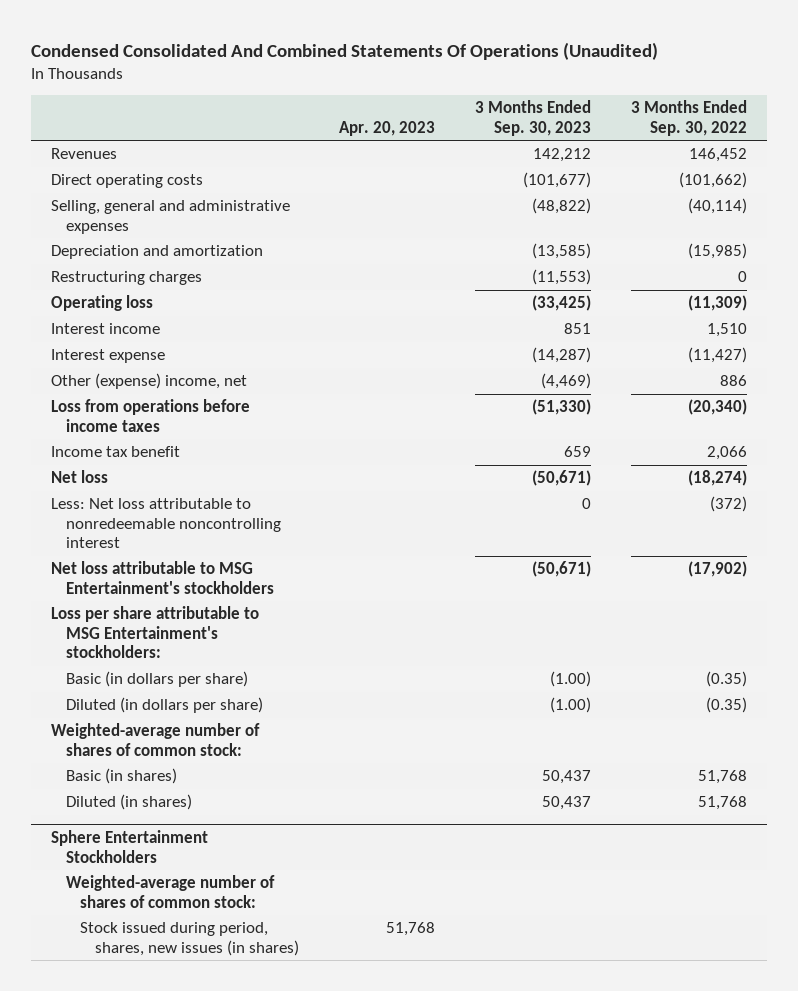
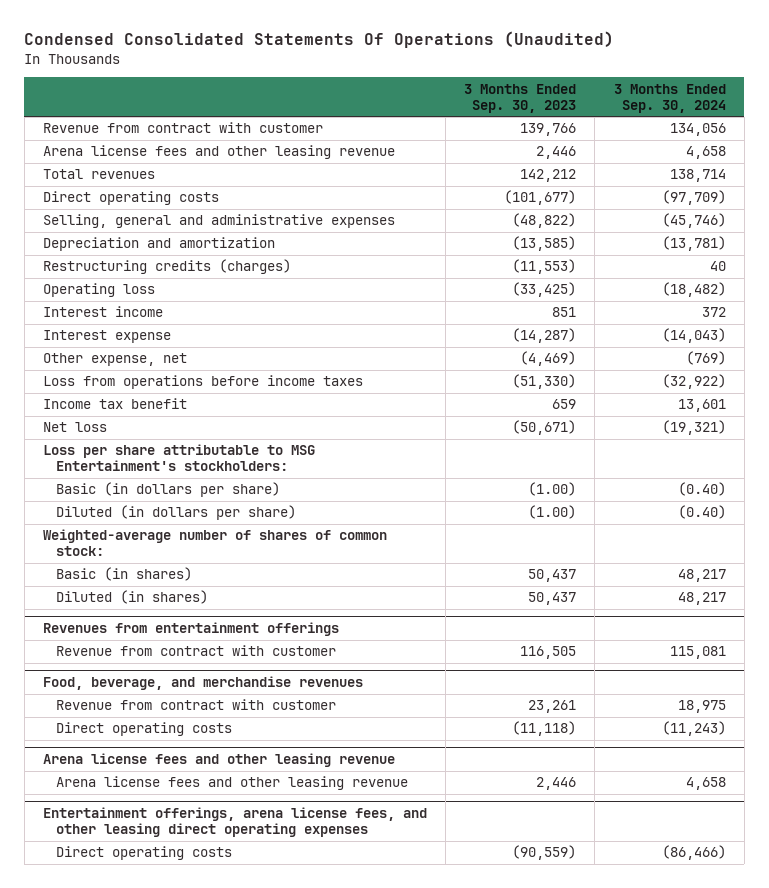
[31,41,659,60] Condensed Consolidated And Combined Statements Of Operations (Unaudited) -> [24,31,615,49] Condensed Consolidated Statements Of Operations (Unaudited)
[338,120,435,136] Apr. 20, 2023 -> none
[630,100,747,136] 3 Months Ended Sep. 30, 2022 -> none
none -> [613,83,726,113] 3 Months Ended Sep. 30, 2024
none -> [42,122,323,134] Revenue from contract with customer
none -> [42,145,395,160] Arena license fees and other leasing revenue
[51,148,118,160] Revenues -> [42,169,155,180] Total revenues
[51,271,203,286] Restructuring charges -> [42,259,291,275] Restructuring credits (charges)
[51,373,248,390] Other (expense) income, net -> [42,353,187,367] Other expense, net
[51,498,281,549] Less: Net loss attributable to nonredeemable noncontrolling interest -> none
[51,561,274,594] Net loss attributable to MSG Entertainment's stockholders -> none
[51,830,209,863] Sphere Entertainment Stockholders -> none
[65,875,275,908] Weighted-average number of shares of common stock: -> none
[80,922,300,956] Stock issued during period, shares, new issues (in shares) -> none
none -> [42,622,339,637] Revenues from entertainment offerings
none -> [56,645,337,657] Revenue from contract with customer
none -> [42,676,363,691] Food, beverage, and merchandise revenues
none -> [56,699,337,711] Revenue from contract with customer
none -> [56,722,233,737] Direct operating costs
none -> [42,753,395,768] Arena license fees and other leasing revenue
none -> [56,776,409,791] Arena license fees and other leasing revenue
none -> [42,807,427,838] Entertainment offerings, arena license fees, and other leasing direct operating expenses
none -> [56,846,233,861] Direct operating costs

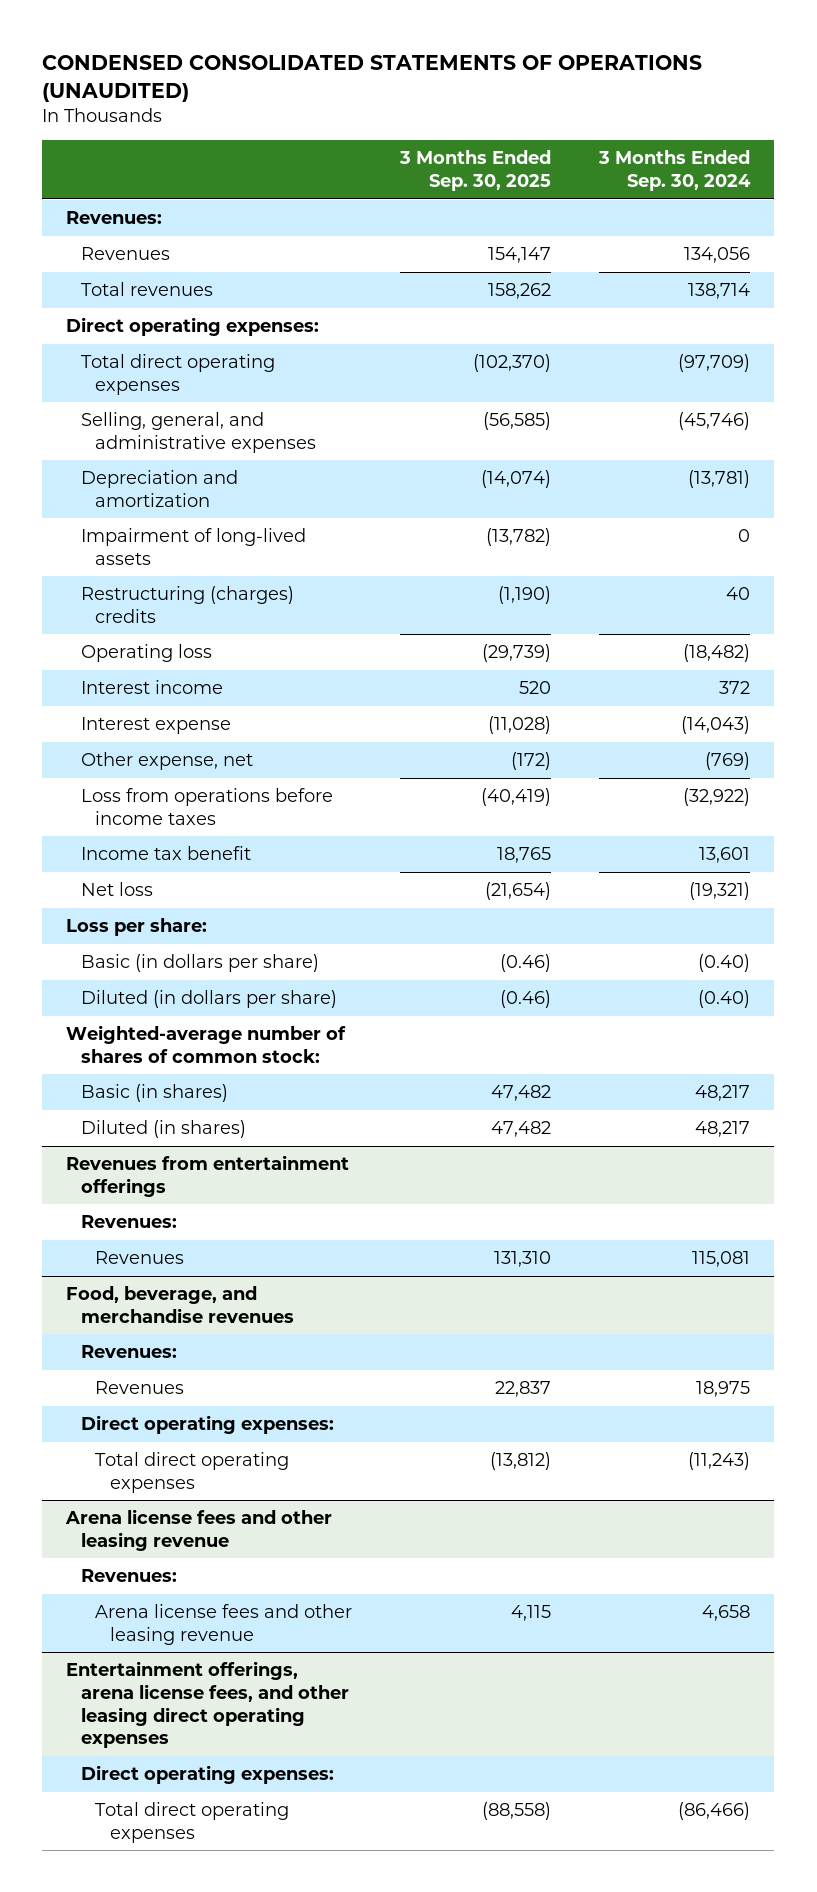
[24,31,615,49] Condensed Consolidated Statements Of Operations (Unaudited) -> [42,55,703,103] CONDENSED CONSOLIDATED STATEMENTS OF OPERATIONS (UNAUDITED)
[464,83,577,113] 3 Months Ended Sep. 30, 2023 -> none
none -> [399,150,552,192] 3 Months Ended Sep. 30, 2025
[42,145,395,160] Arena license fees and other leasing revenue -> none
none -> [66,211,163,225] Revenues:
[42,122,323,134] Revenue from contract with customer -> [80,247,170,261] Revenues
none -> [66,317,320,337] Direct operating expenses:
[42,191,219,206] Direct operating costs -> [80,354,275,395] Total direct operating expenses
[42,214,395,229] Selling, general and administrative expenses -> [80,412,317,453] Selling, general, and administrative expenses
none -> [80,528,306,565] Impairment of long-lived assets
[42,259,291,275] Restructuring credits (charges) -> [80,586,294,623] Restructuring (charges) credits
[42,444,315,472] Loss per share attributable to MSG Entertainment's stockholders: -> [66,918,208,937] Loss per share:
none -> [80,1215,177,1229] Revenues:
[56,645,337,657] Revenue from contract with customer -> [95,1251,185,1265] Revenues
none -> [80,1345,177,1359] Revenues:
[56,699,337,711] Revenue from contract with customer -> [95,1381,185,1395] Revenues
none -> [80,1415,334,1435] Direct operating expenses:
[56,722,233,737] Direct operating costs -> [95,1452,290,1493] Total direct operating expenses
none -> [80,1569,177,1583] Revenues:
none -> [80,1765,334,1785] Direct operating expenses:
[56,846,233,861] Direct operating costs -> [95,1802,290,1843] Total direct operating expenses

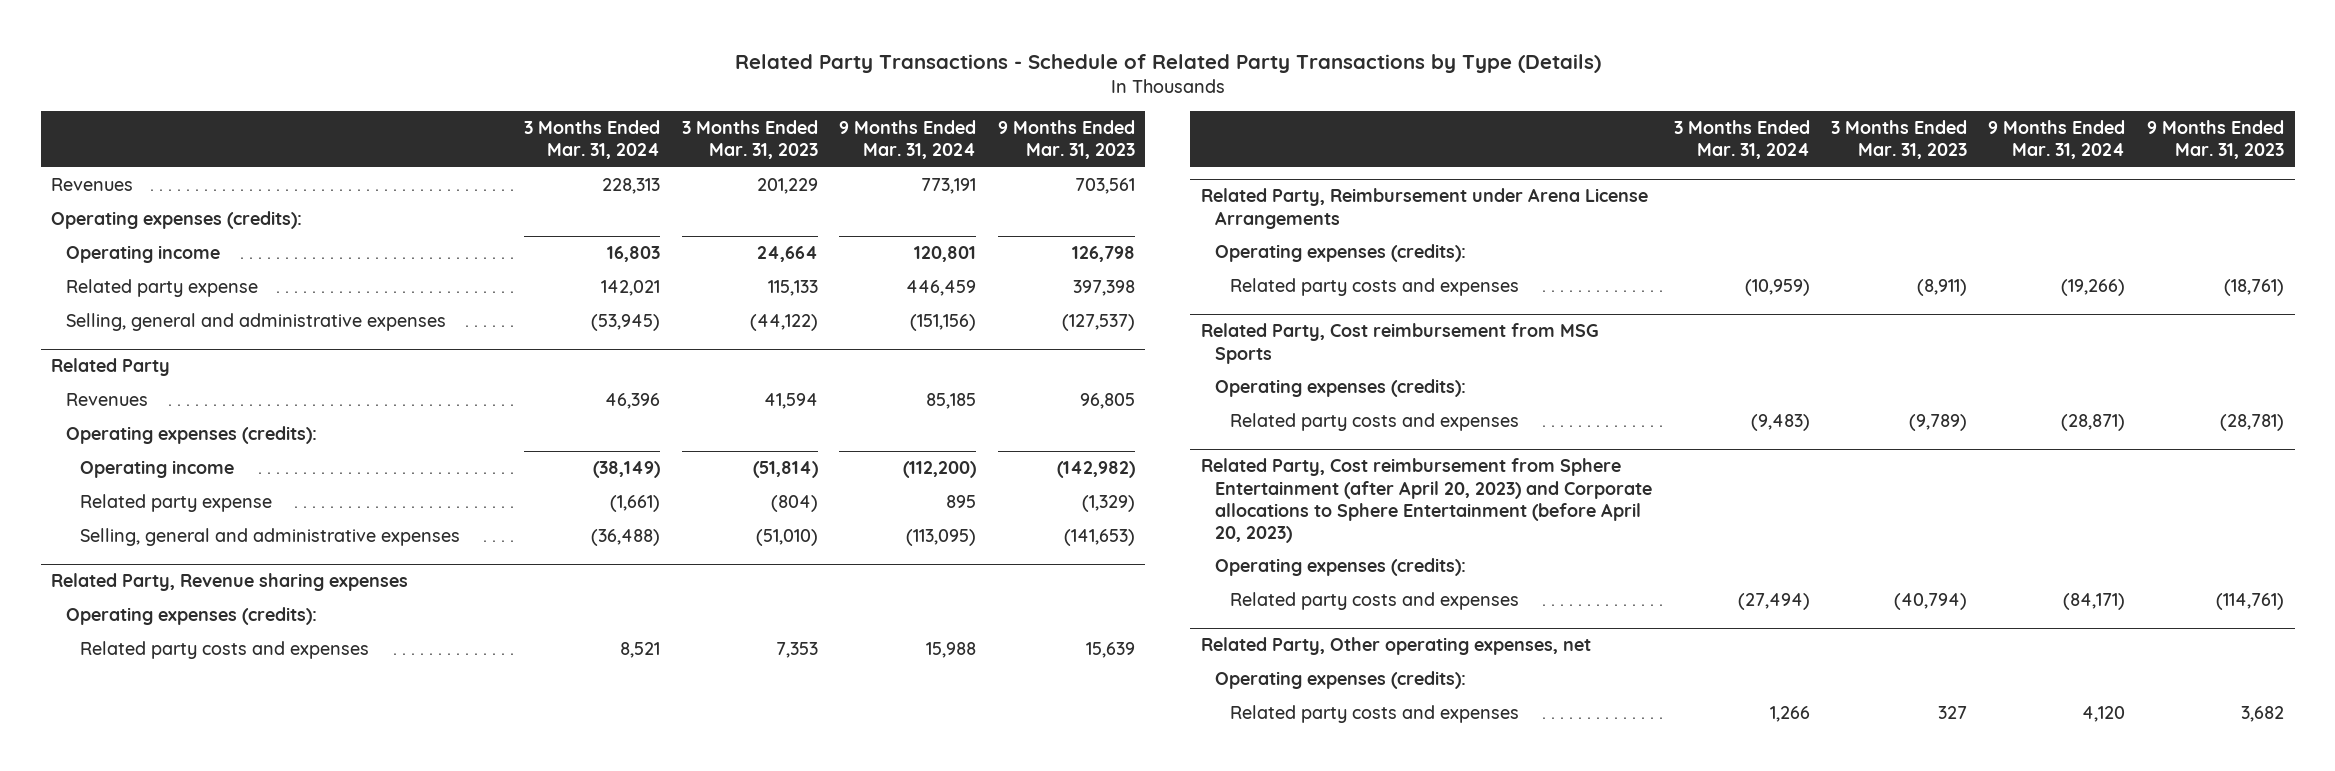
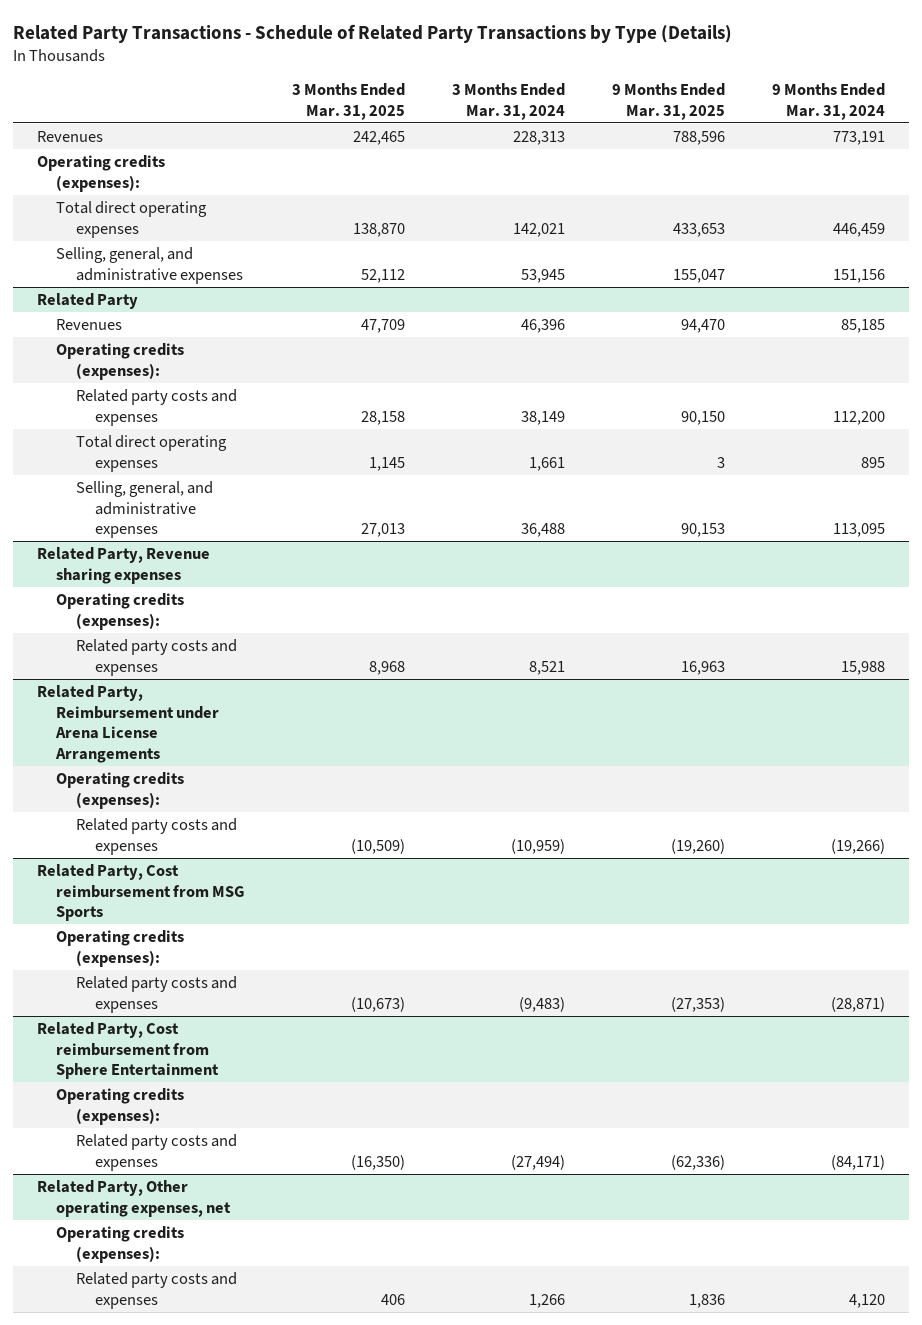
[681,119,818,160] 3 Months Ended Mar. 31, 2023 -> none
[997,119,1135,160] 9 Months Ended Mar. 31, 2023 -> none
none -> [292,83,406,120] 3 Months Ended Mar. 31, 2025
none -> [612,83,726,120] 9 Months Ended Mar. 31, 2025
[65,245,220,264] Operating income -> none
[51,211,303,230] Operating expenses (credits): -> [36,154,165,192] Operating credits (expenses):
[65,279,258,298] Related party expense -> [56,200,208,238] Total direct operating expenses
[65,313,446,332] Selling, general and administrative expenses -> [56,246,243,284] Selling, general, and administrative expenses
[591,314,661,332] (53,945) -> [521,268,566,283] 53,945
[910,314,977,332] (151,156) -> [833,268,886,283] 151,156
[80,460,235,479] Operating income -> none
[80,494,273,513] Related party expense -> none
[65,426,317,445] Operating expenses (credits): -> [56,342,185,380] Operating credits (expenses):
none -> [75,388,237,426] Related party costs and expenses
none -> [75,434,227,472] Total direct operating expenses
[80,528,461,547] Selling, general and administrative expenses -> [75,480,213,539] Selling, general, and administrative expenses
[591,529,661,547] (36,488) -> [521,523,566,538] 36,488
[906,529,977,547] (113,095) -> [833,523,886,538] 113,095
[65,607,317,626] Operating expenses (credits): -> [56,592,185,630] Operating credits (expenses):
[1215,244,1467,263] Operating expenses (credits): -> [56,771,185,809] Operating credits (expenses):
[1215,379,1467,398] Operating expenses (credits): -> [56,929,185,967] Operating credits (expenses):
[1200,458,1653,543] Related Party, Cost reimbursement from Sphere Entertainment (after April 20, 2023) and Corporate allocations to Sphere Entertainment (before April 20, 2023) -> none
none -> [36,1021,220,1080] Related Party, Cost reimbursement from Sphere Entertainment
[1215,558,1467,577] Operating expenses (credits): -> [56,1087,185,1125] Operating credits (expenses):
[1215,671,1467,690] Operating expenses (credits): -> [56,1225,185,1263] Operating credits (expenses):

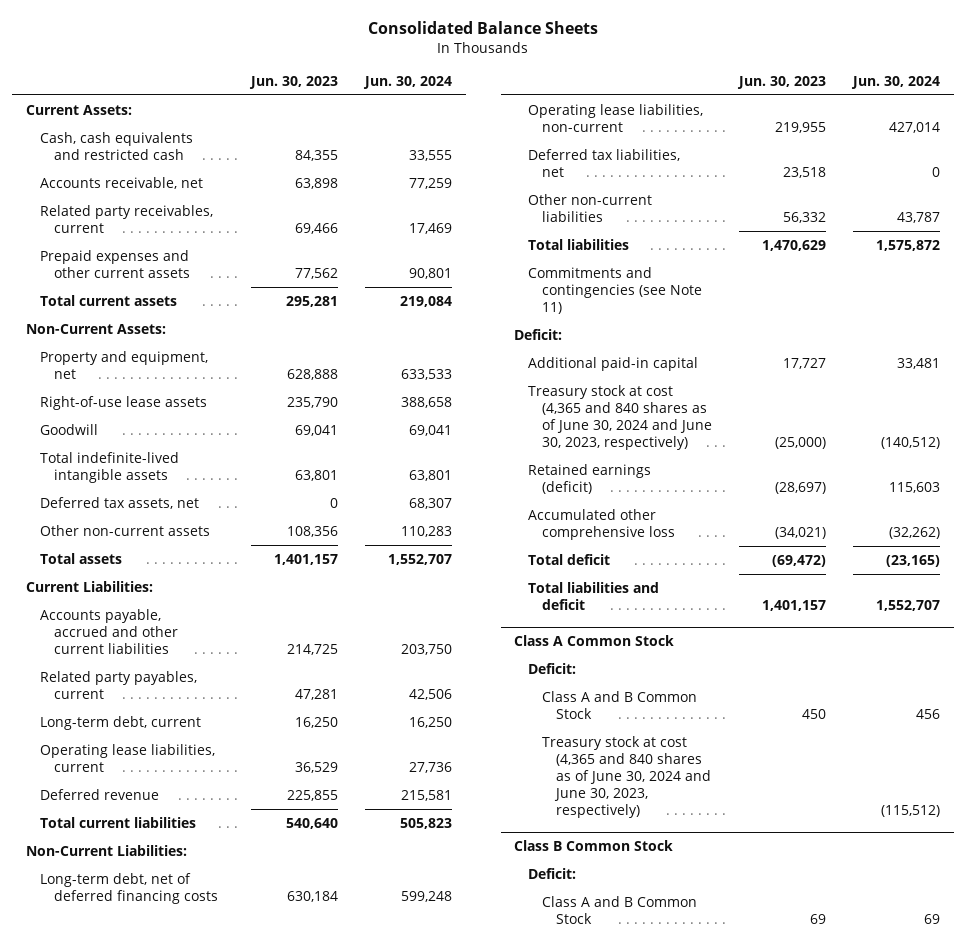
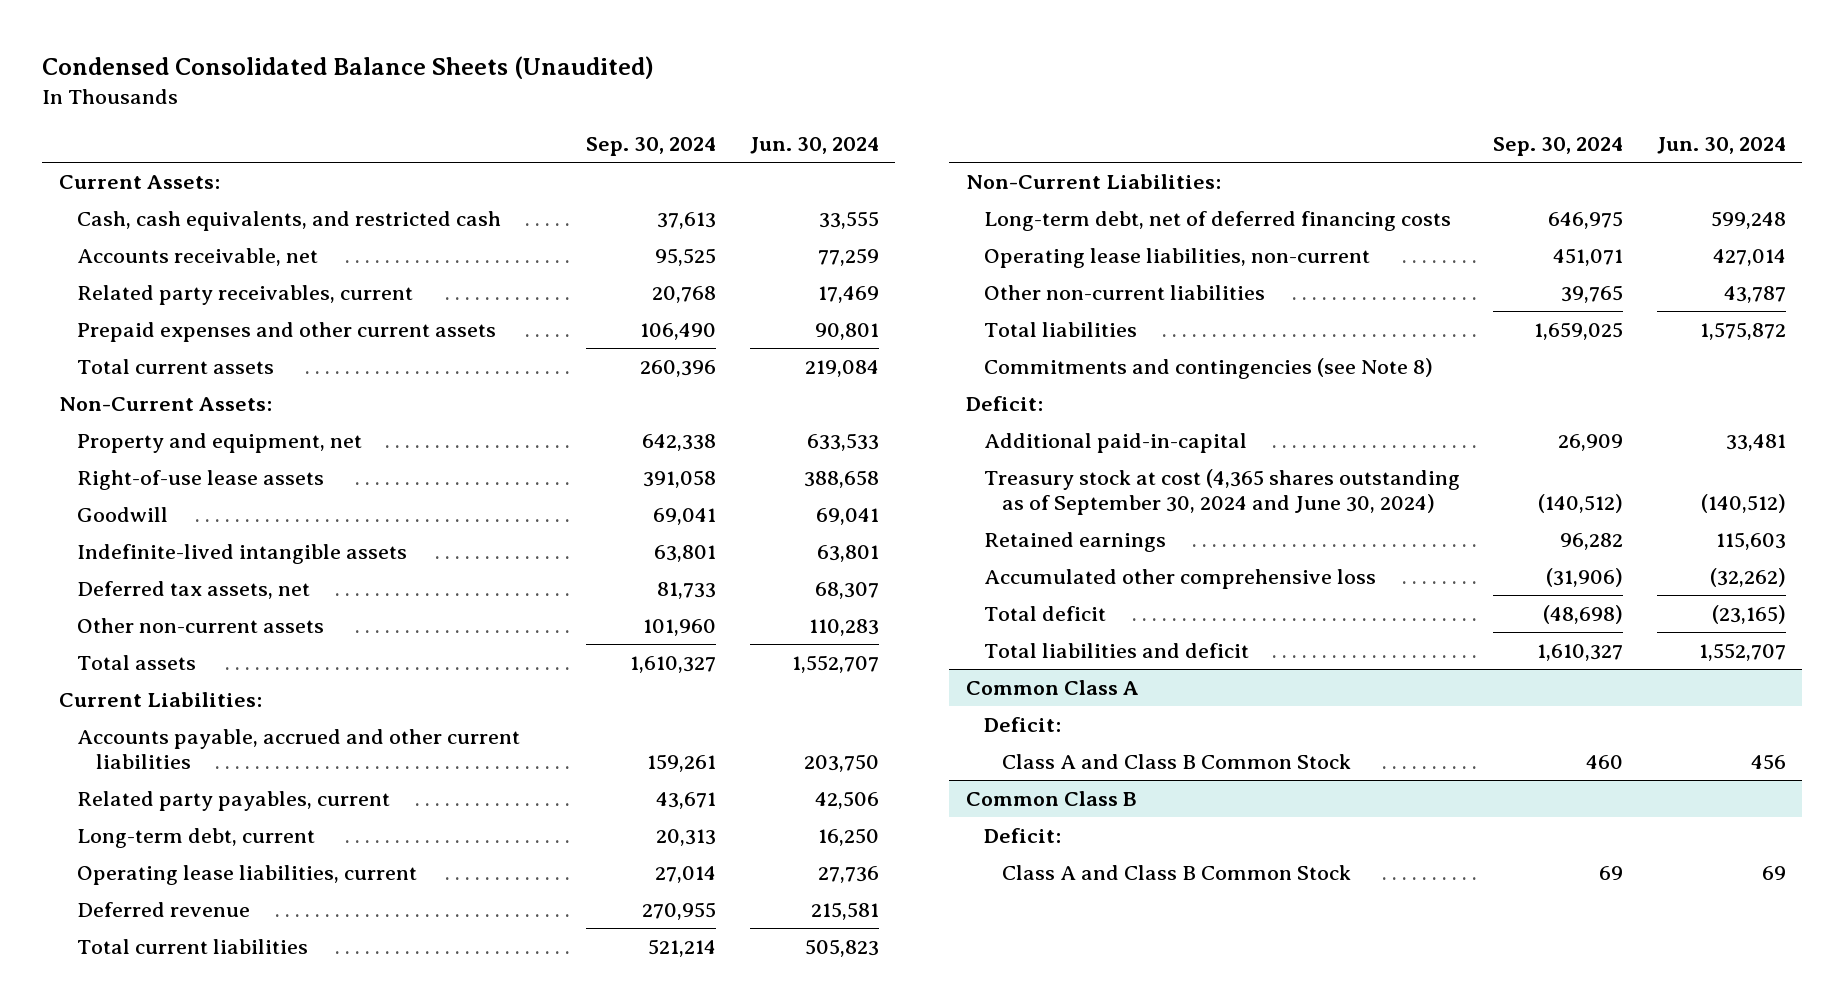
[368,21,599,35] Consolidated Balance Sheets -> [42,56,655,80] Condensed Consolidated Balance Sheets (Unaudited)
[249,75,339,89] Jun. 30, 2023 -> none
none -> [586,137,717,157] Sep. 30, 2024
[39,131,193,160] Cash, cash equivalents and restricted cash -> [77,210,502,231] Cash, cash equivalents, and restricted cash
[39,451,179,483] Total indefinite-lived intangible assets -> [77,543,408,564] Indefinite-lived intangible assets
[528,148,681,177] Deferred tax liabilities, net -> none
[528,266,703,314] Commitments and contingencies (see Note 11) -> [983,357,1433,379] Commitments and contingencies (see Note 8)
[528,356,699,371] Additional paid-in capital -> [983,432,1247,453] Additional paid-in-capital
[528,384,713,450] Treasury stock at cost (4,365 and 840 shares as of June 30, 2024 and June 30, 2023, respectively) -> [983,468,1460,516] Treasury stock at cost (4,365 shares outstanding as of September 30, 2024 and June 30, 2024)
[528,463,652,494] Retained earnings (deficit) -> [983,531,1166,552] Retained earnings
[514,635,675,647] Class A Common Stock -> [965,679,1139,695] Common Class A
[542,735,712,818] Treasury stock at cost (4,365 and 840 shares as of June 30, 2024 and June 30, 2023, respectively) -> none
[542,690,698,719] Class A and B Common Stock -> [1002,753,1352,769] Class A and Class B Common Stock
[514,840,674,852] Class B Common Stock -> [965,790,1137,806] Common Class B
[542,895,698,924] Class A and B Common Stock -> [1002,864,1352,880] Class A and Class B Common Stock

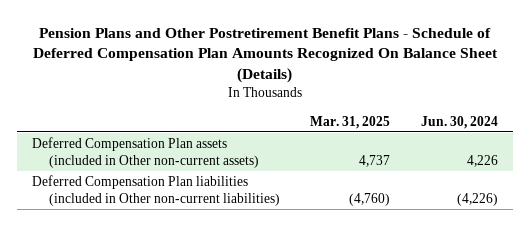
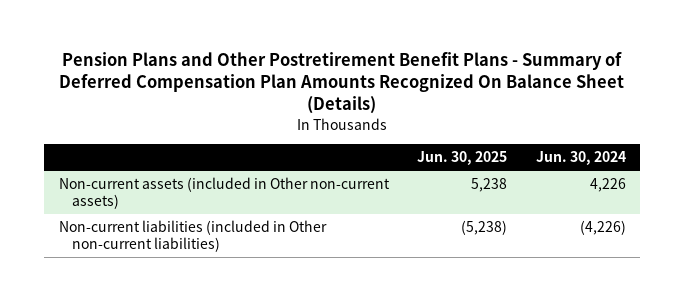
[33,27,499,84] Pension Plans and Other Postretirement Benefit Plans - Schedule of Deferred Compensation Plan Amounts Recognized On Balance Sheet (Details) -> [59,52,625,115] Pension Plans and Other Postretirement Benefit Plans - Summary of Deferred Compensation Plan Amounts Recognized On Balance Sheet (Details)
[310,115,391,129] Mar. 31, 2025 -> none
none -> [417,151,508,166] Jun. 30, 2025
[32,137,259,168] Deferred Compensation Plan assets (included in Other non-current assets) -> [58,177,390,209] Non-current assets (included in Other non-current assets)
[32,175,280,206] Deferred Compensation Plan liabilities (included in Other non-current liabilities) -> [58,220,327,252] Non-current liabilities (included in Other non-current liabilities)

